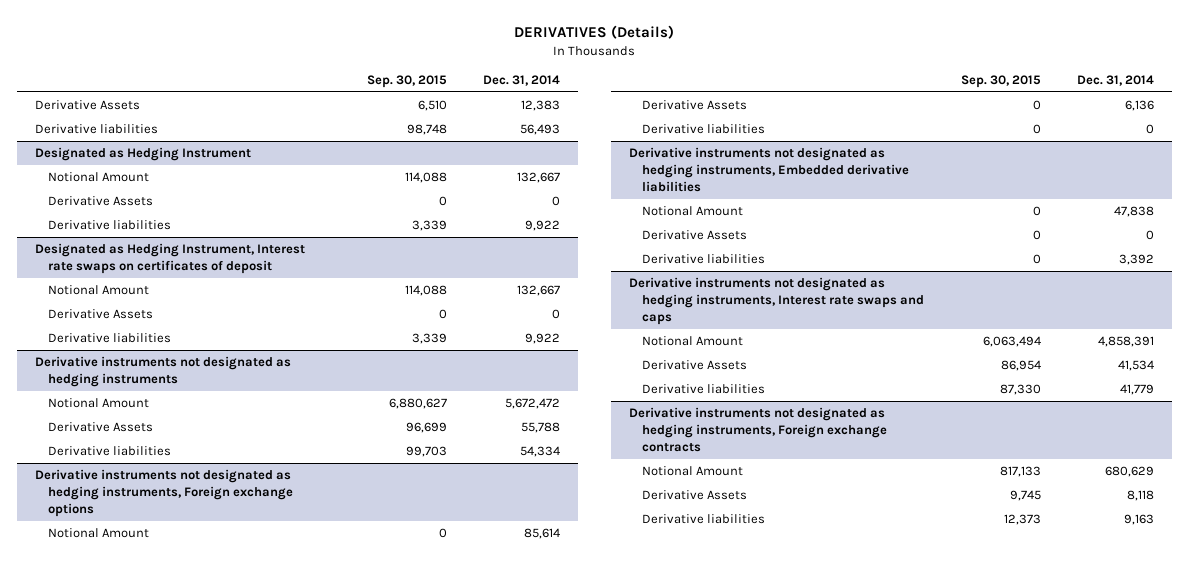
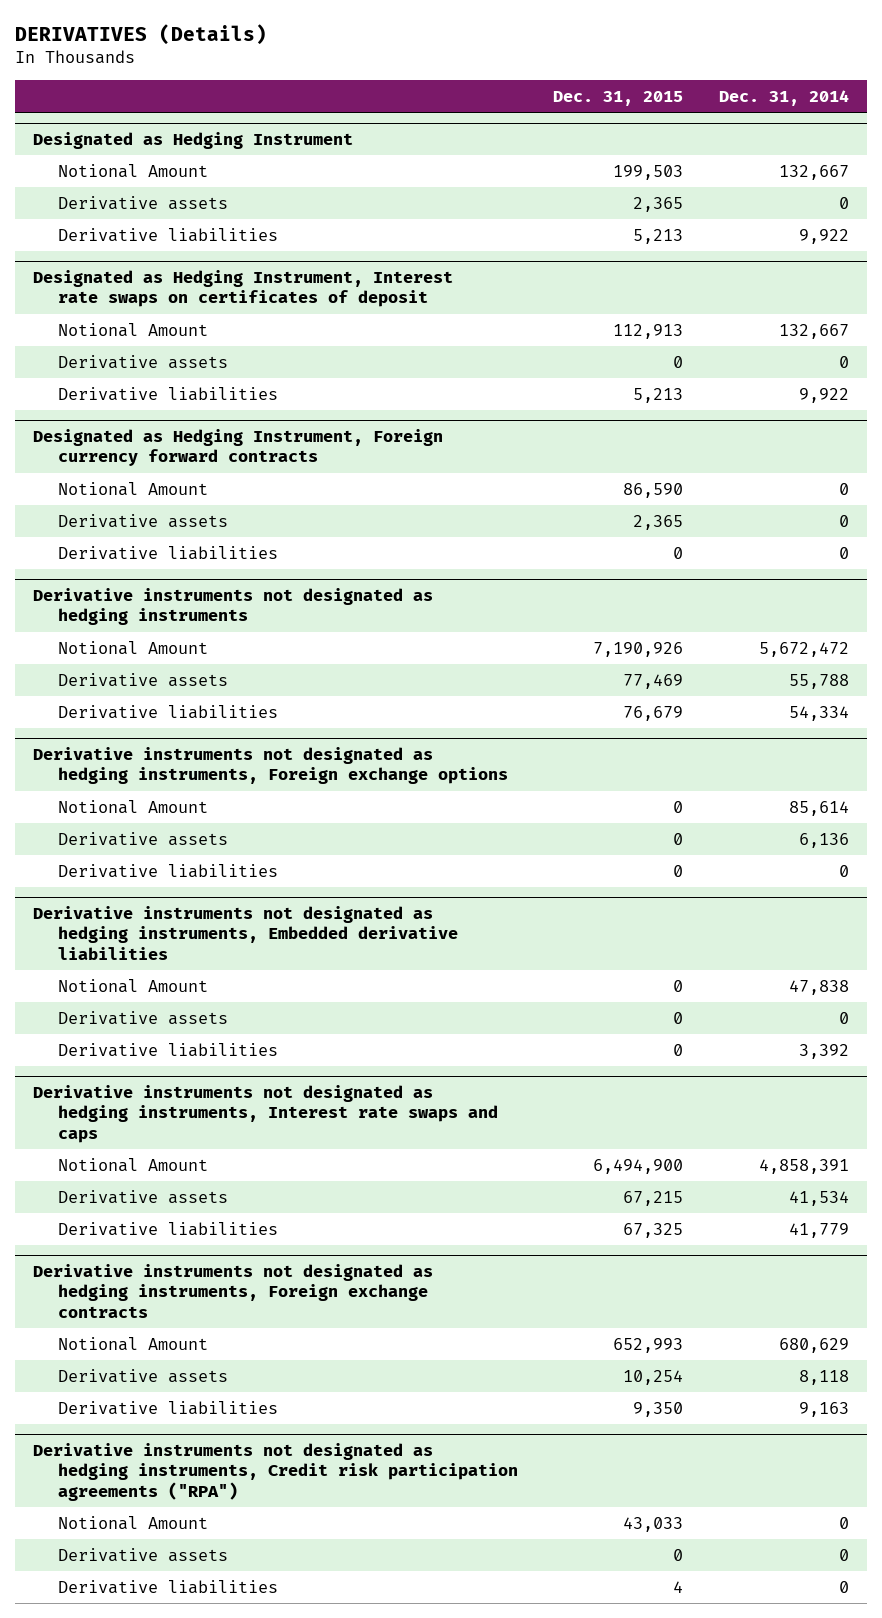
[366,74,447,88] Sep. 30, 2015 -> none
none -> [553,90,684,106] Dec. 31, 2015
[34,100,140,111] Derivative Assets -> none
[34,124,158,135] Derivative liabilities -> none
[48,196,154,207] Derivative Assets -> [57,195,228,210] Derivative assets
[48,309,154,320] Derivative Assets -> [57,354,228,369] Derivative assets
none -> [33,429,444,467] Designated as Hedging Instrument, Foreign currency forward contracts
none -> [57,481,208,496] Notional Amount
none -> [57,513,228,528] Derivative assets
none -> [57,545,278,560] Derivative liabilities
[48,422,154,433] Derivative Assets -> [57,672,228,687] Derivative assets
[642,100,748,111] Derivative Assets -> [57,831,228,846] Derivative assets
[642,230,748,241] Derivative Assets -> [57,1010,228,1025] Derivative assets
[642,360,748,371] Derivative Assets -> [57,1189,228,1204] Derivative assets
[642,490,748,501] Derivative Assets -> [57,1368,228,1383] Derivative assets
none -> [33,1443,518,1501] Derivative instruments not designated as hedging instruments, Credit risk participation agreements ("RPA")
none -> [57,1515,208,1530] Notional Amount
none -> [57,1547,228,1562] Derivative assets
none -> [57,1579,278,1594] Derivative liabilities

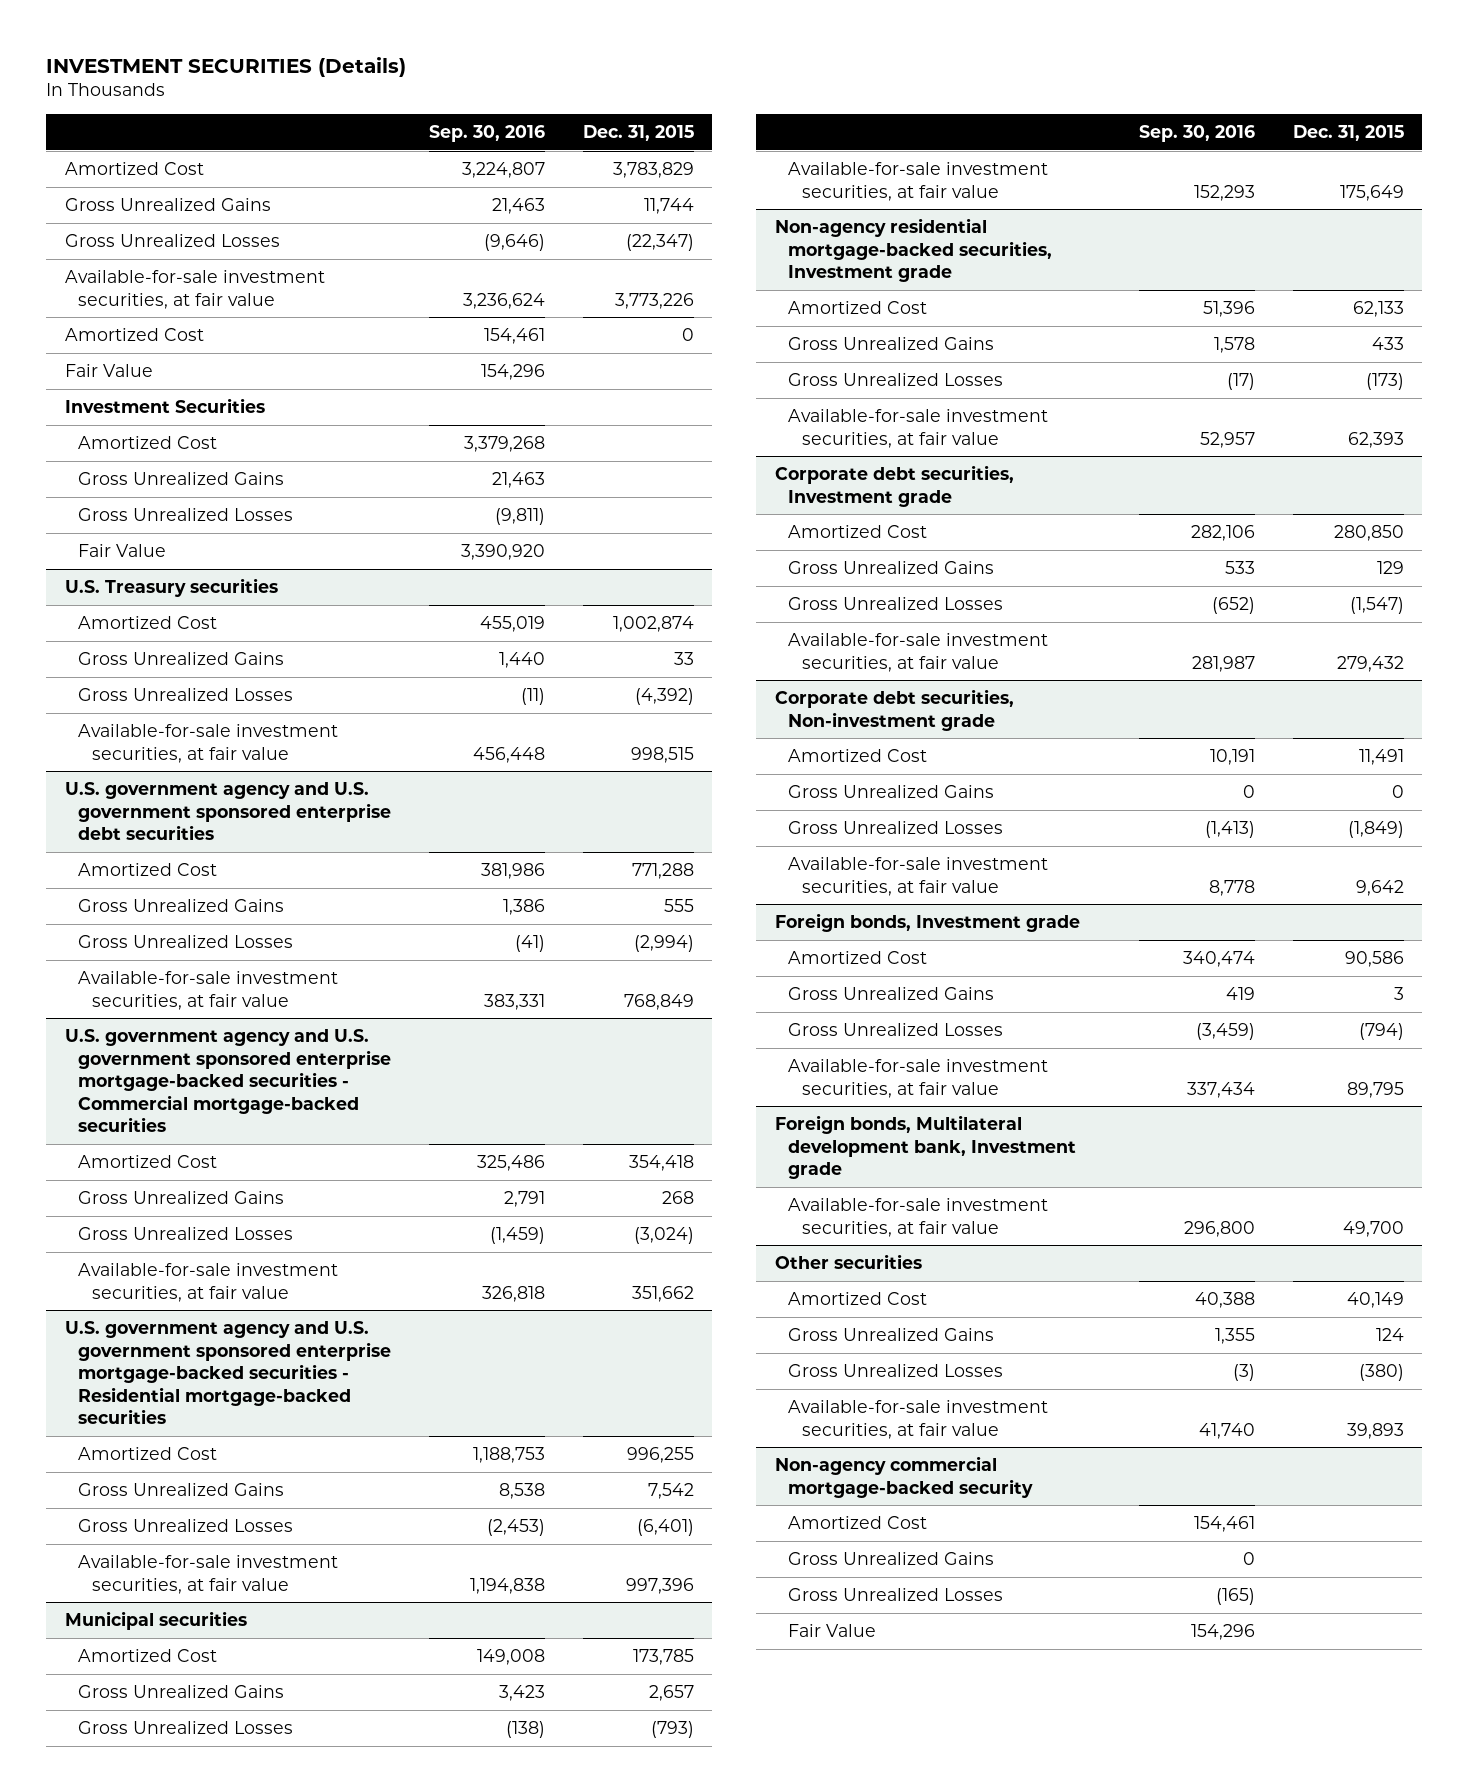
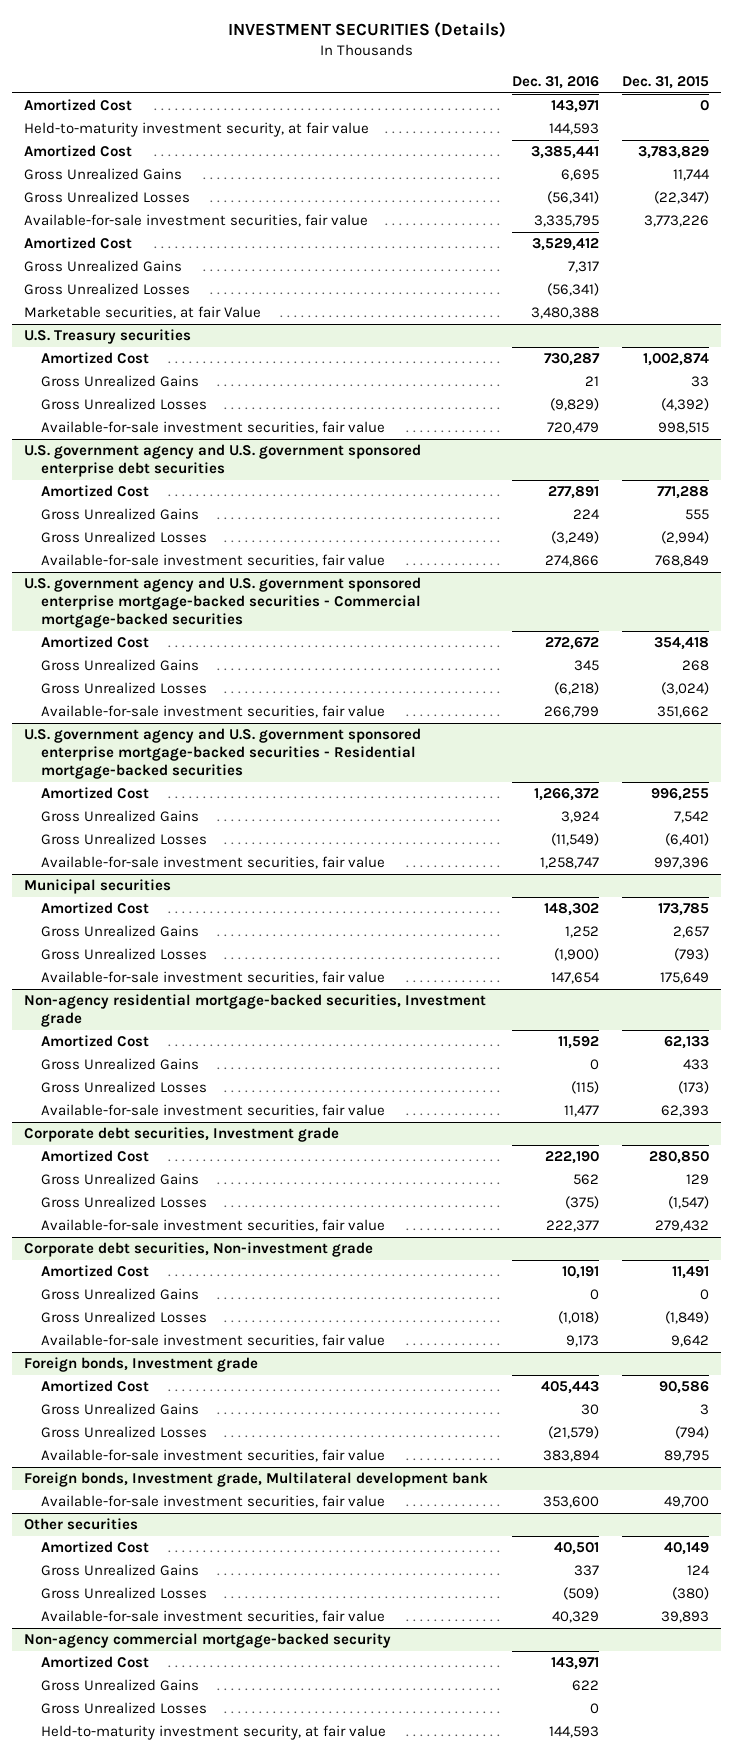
[428,124,545,142] Sep. 30, 2016 -> none
none -> [511,75,599,89] Dec. 31, 2016
[64,328,204,342] Amortized Cost -> [23,99,132,112] Amortized Cost
none -> [23,122,369,138] Held-to-maturity investment security, at fair value
[64,364,153,378] Fair Value -> none
[64,398,265,414] Investment Securities -> none
[64,270,325,309] Available-for-sale investment securities, at fair value -> [23,214,368,228] Available-for-sale investment securities, fair value
[78,544,167,558] Fair Value -> [23,306,261,320] Marketable securities, at fair Value
[78,724,339,763] Available-for-sale investment securities, at fair value -> [40,421,385,435] Available-for-sale investment securities, fair value
[78,971,339,1010] Available-for-sale investment securities, at fair value -> [40,554,385,568] Available-for-sale investment securities, fair value
[78,1263,339,1302] Available-for-sale investment securities, at fair value -> [40,705,385,719] Available-for-sale investment securities, fair value
[78,1555,339,1594] Available-for-sale investment securities, at fair value -> [40,856,385,870] Available-for-sale investment securities, fair value
[788,162,1049,201] Available-for-sale investment securities, at fair value -> [40,971,385,985] Available-for-sale investment securities, fair value
[788,409,1049,448] Available-for-sale investment securities, at fair value -> [40,1104,385,1118] Available-for-sale investment securities, fair value
[788,633,1049,672] Available-for-sale investment securities, at fair value -> [40,1219,385,1233] Available-for-sale investment securities, fair value
[788,857,1049,896] Available-for-sale investment securities, at fair value -> [40,1334,385,1348] Available-for-sale investment securities, fair value
[788,1059,1049,1098] Available-for-sale investment securities, at fair value -> [40,1449,385,1463] Available-for-sale investment securities, fair value
[774,1115,1077,1180] Foreign bonds, Multilateral development bank, Investment grade -> [23,1472,488,1488] Foreign bonds, Investment grade, Multilateral development bank
[788,1198,1049,1237] Available-for-sale investment securities, at fair value -> [40,1495,385,1509] Available-for-sale investment securities, fair value
[788,1400,1049,1439] Available-for-sale investment securities, at fair value -> [40,1610,385,1624] Available-for-sale investment securities, fair value
[788,1624,877,1638] Fair Value -> [40,1725,386,1741] Held-to-maturity investment security, at fair value

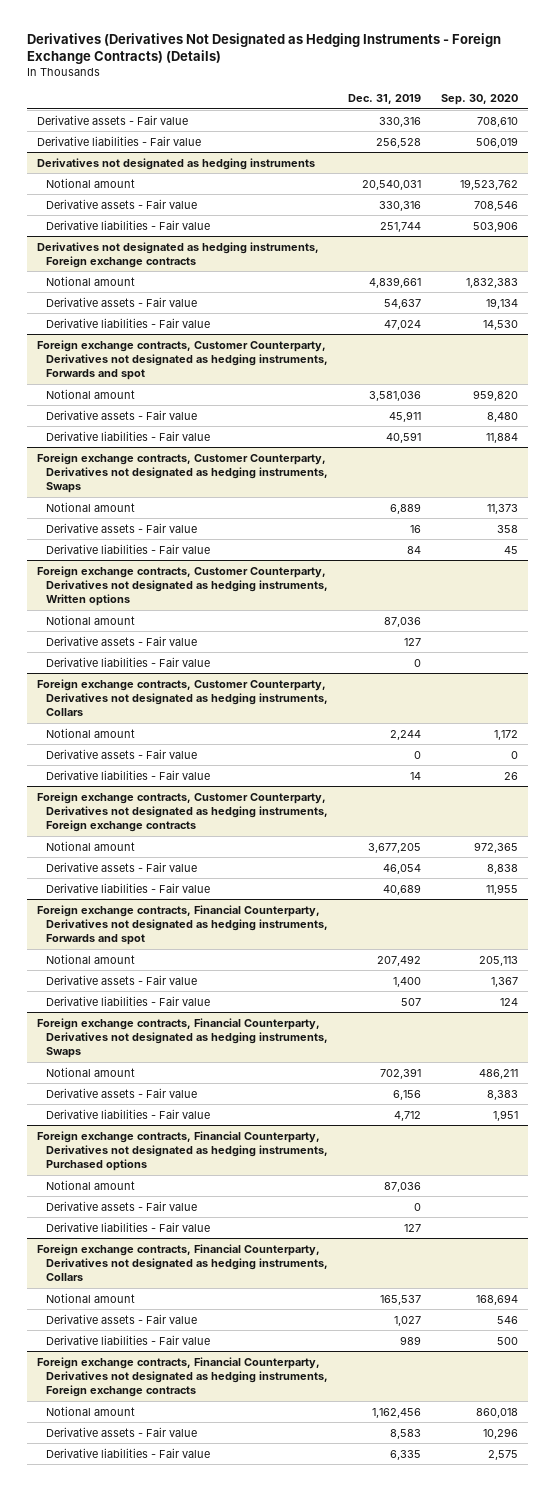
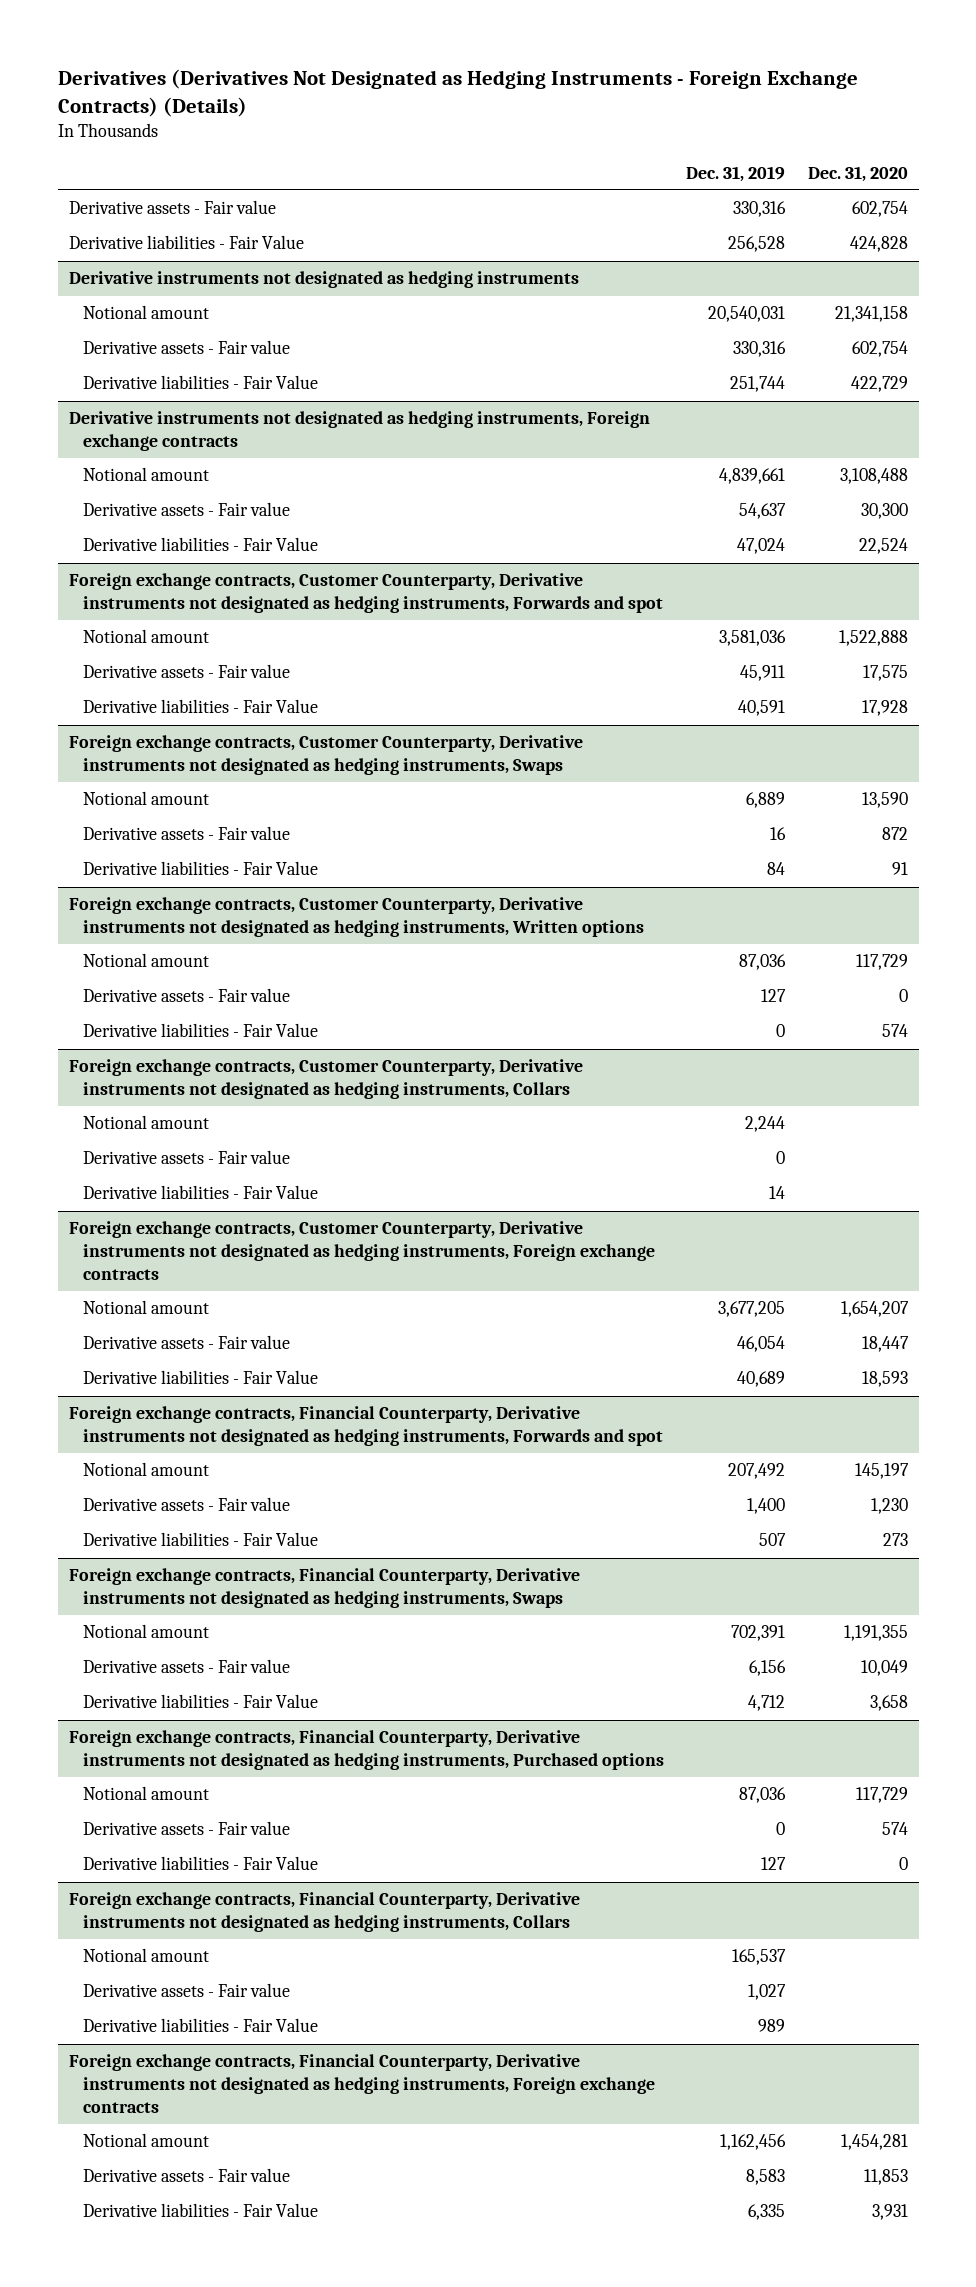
[440,94,518,106] Sep. 30, 2020 -> none
none -> [807,165,908,182] Dec. 31, 2020
[37,135,202,146] Derivative liabilities - Fair value -> [68,235,304,250] Derivative liabilities - Fair Value
[37,157,316,170] Derivatives not designated as hedging instruments -> [68,271,579,289] Derivative instruments not designated as hedging instruments
[45,219,210,230] Derivative liabilities - Fair value -> [83,375,319,390] Derivative liabilities - Fair Value
[37,241,320,268] Derivatives not designated as hedging instruments, Foreign exchange contracts -> [68,411,650,452] Derivative instruments not designated as hedging instruments, Foreign exchange contracts
[45,317,210,328] Derivative liabilities - Fair value -> [83,537,319,552] Derivative liabilities - Fair Value
[37,339,328,381] Foreign exchange contracts, Customer Counterparty, Derivatives not designated as hedging instruments, Forwards and spot -> [68,573,664,614] Foreign exchange contracts, Customer Counterparty, Derivative instruments not designated as hedging instruments, Forwards and spot
[45,430,210,441] Derivative liabilities - Fair value -> [83,699,319,714] Derivative liabilities - Fair Value
[37,452,328,494] Foreign exchange contracts, Customer Counterparty, Derivatives not designated as hedging instruments, Swaps -> [68,735,583,776] Foreign exchange contracts, Customer Counterparty, Derivative instruments not designated as hedging instruments, Swaps
[45,543,210,554] Derivative liabilities - Fair value -> [83,861,319,876] Derivative liabilities - Fair Value
[37,565,328,607] Foreign exchange contracts, Customer Counterparty, Derivatives not designated as hedging instruments, Written options -> [68,897,645,938] Foreign exchange contracts, Customer Counterparty, Derivative instruments not designated as hedging instruments, Written options
[45,656,210,667] Derivative liabilities - Fair value -> [83,1023,319,1038] Derivative liabilities - Fair Value
[37,678,328,717] Foreign exchange contracts, Customer Counterparty, Derivatives not designated as hedging instruments, Collars -> [68,1059,583,1100] Foreign exchange contracts, Customer Counterparty, Derivative instruments not designated as hedging instruments, Collars
[45,769,210,780] Derivative liabilities - Fair value -> [83,1185,319,1200] Derivative liabilities - Fair Value
[37,791,328,833] Foreign exchange contracts, Customer Counterparty, Derivatives not designated as hedging instruments, Foreign exchange contracts -> [68,1221,656,1280] Foreign exchange contracts, Customer Counterparty, Derivative instruments not designated as hedging instruments, Foreign exchange contracts
[45,882,210,893] Derivative liabilities - Fair value -> [83,1370,319,1385] Derivative liabilities - Fair Value
[37,904,328,946] Foreign exchange contracts, Financial Counterparty, Derivatives not designated as hedging instruments, Forwards and spot -> [68,1406,664,1447] Foreign exchange contracts, Financial Counterparty, Derivative instruments not designated as hedging instruments, Forwards and spot
[45,995,210,1006] Derivative liabilities - Fair value -> [83,1532,319,1547] Derivative liabilities - Fair Value
[37,1017,328,1059] Foreign exchange contracts, Financial Counterparty, Derivatives not designated as hedging instruments, Swaps -> [68,1568,580,1609] Foreign exchange contracts, Financial Counterparty, Derivative instruments not designated as hedging instruments, Swaps
[45,1108,210,1119] Derivative liabilities - Fair value -> [83,1694,319,1709] Derivative liabilities - Fair Value
[37,1130,328,1172] Foreign exchange contracts, Financial Counterparty, Derivatives not designated as hedging instruments, Purchased options -> [68,1730,665,1771] Foreign exchange contracts, Financial Counterparty, Derivative instruments not designated as hedging instruments, Purchased options
[45,1221,210,1232] Derivative liabilities - Fair value -> [83,1856,319,1871] Derivative liabilities - Fair Value
[37,1243,328,1282] Foreign exchange contracts, Financial Counterparty, Derivatives not designated as hedging instruments, Collars -> [68,1892,580,1933] Foreign exchange contracts, Financial Counterparty, Derivative instruments not designated as hedging instruments, Collars
[45,1334,210,1345] Derivative liabilities - Fair value -> [83,2018,319,2033] Derivative liabilities - Fair Value
[37,1356,328,1398] Foreign exchange contracts, Financial Counterparty, Derivatives not designated as hedging instruments, Foreign exchange contracts -> [68,2054,656,2113] Foreign exchange contracts, Financial Counterparty, Derivative instruments not designated as hedging instruments, Foreign exchange contracts
[45,1447,210,1458] Derivative liabilities - Fair value -> [83,2203,319,2218] Derivative liabilities - Fair Value

